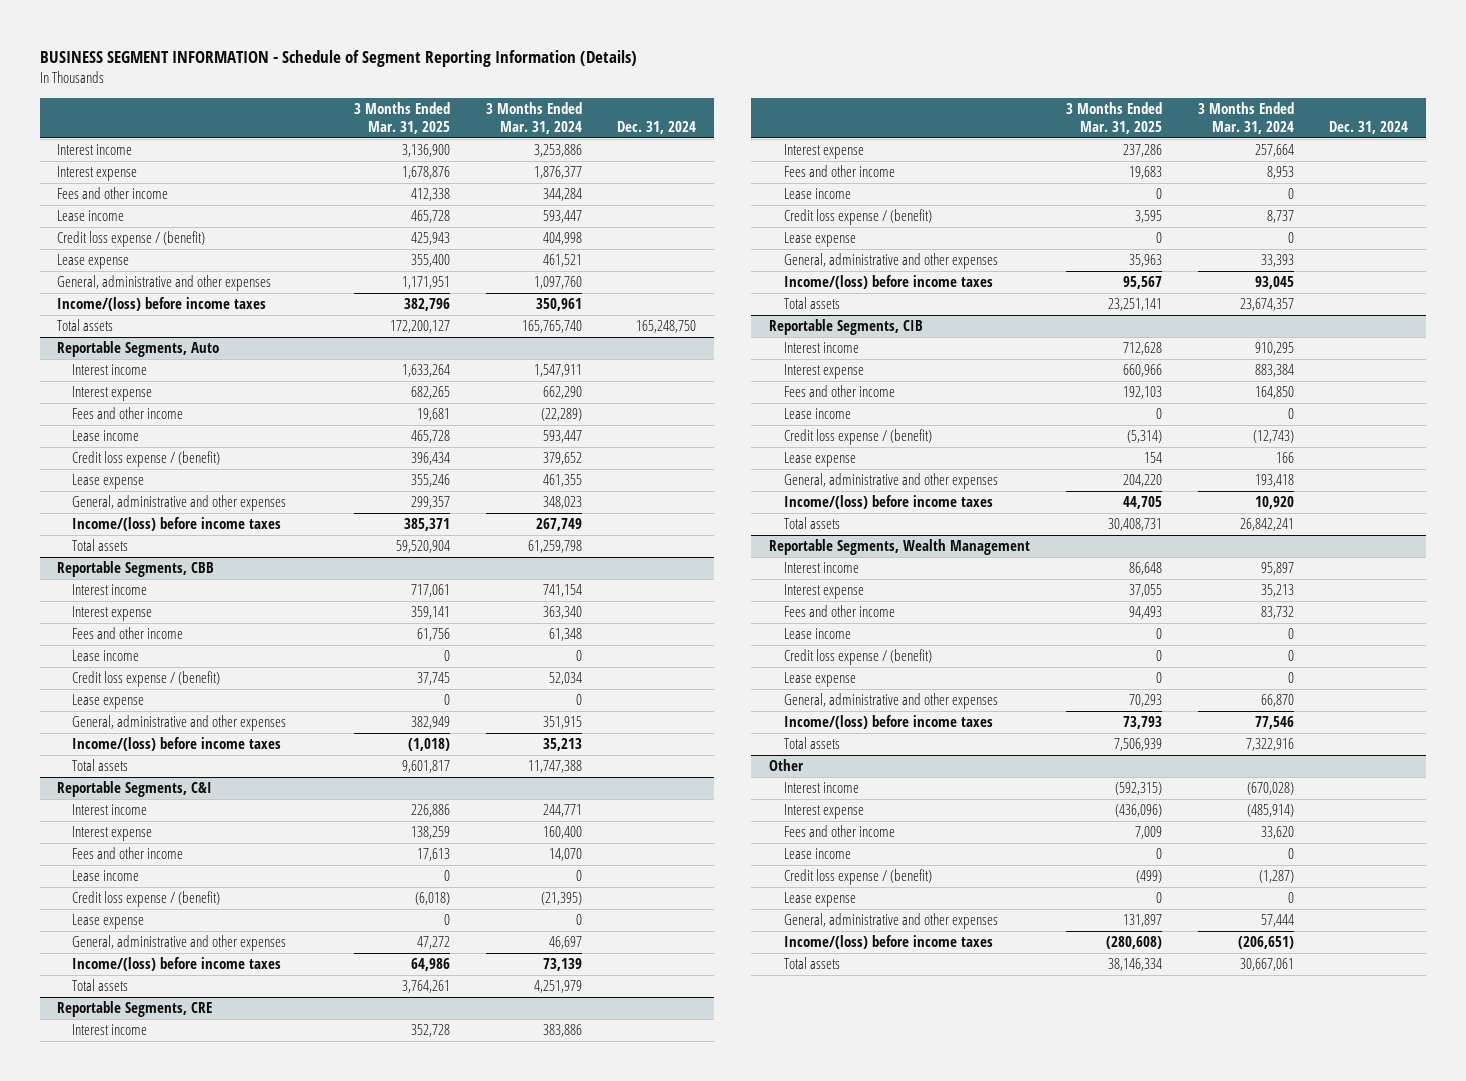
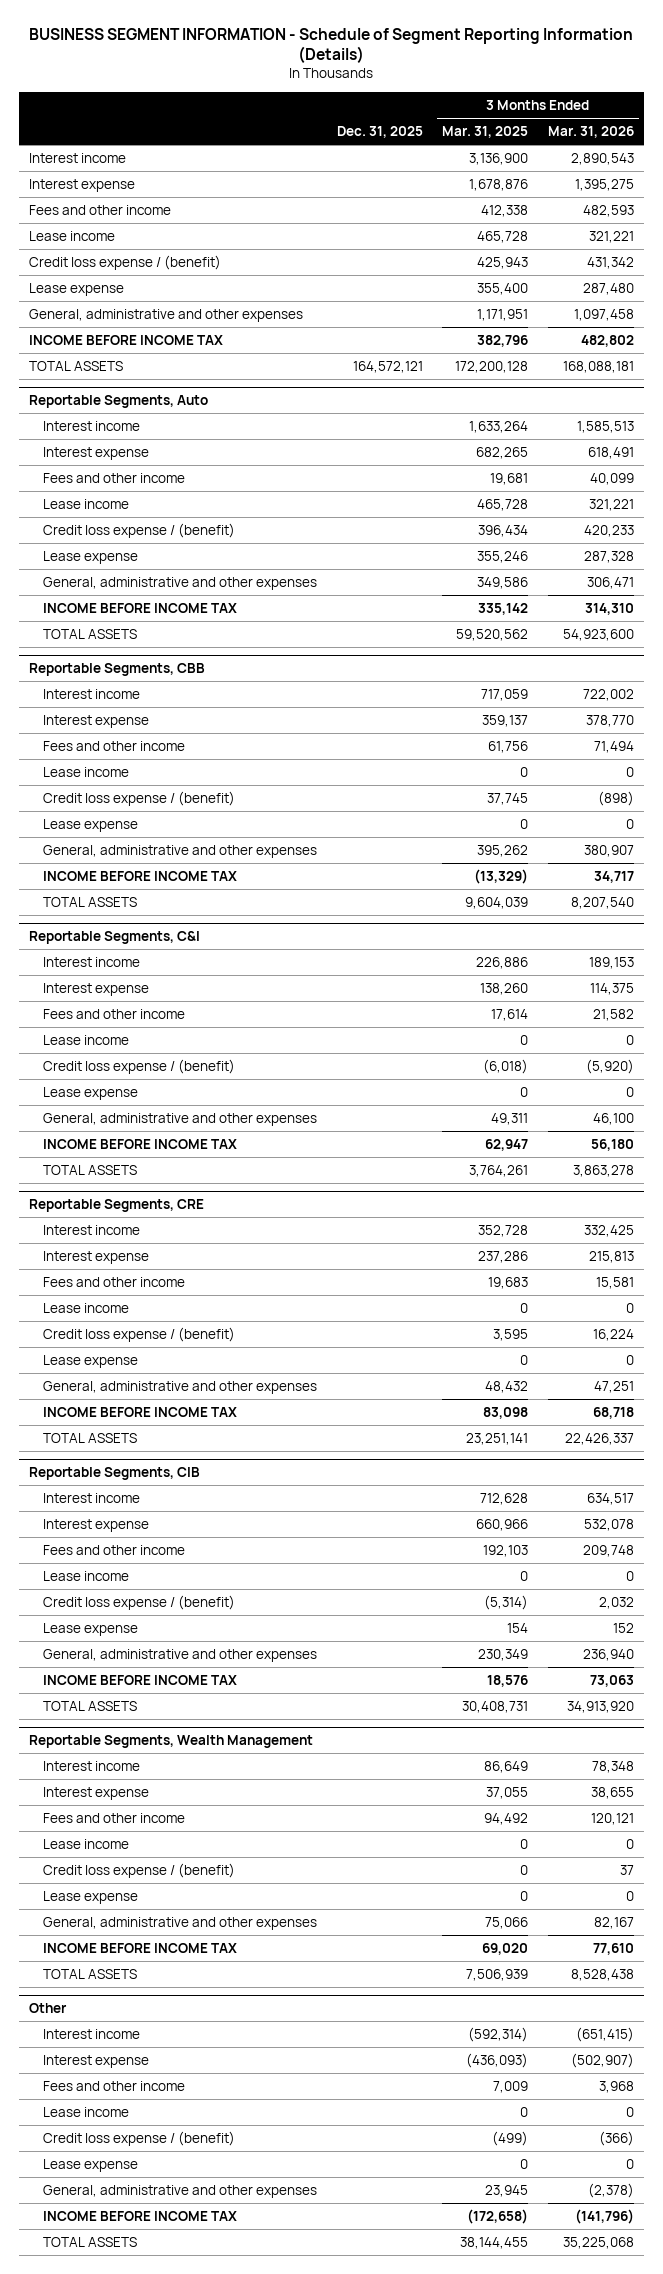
[485,102,582,134] 3 Months Ended Mar. 31, 2024 -> none
[617,120,697,134] Dec. 31, 2024 -> none
none -> [336,126,423,139] Dec. 31, 2025
none -> [547,126,634,139] Mar. 31, 2026
[57,297,267,312] Income/(loss) before income taxes -> [28,335,223,346] INCOME BEFORE INCOME TAX
[57,319,114,332] Total assets -> [28,361,123,372] TOTAL ASSETS
[390,320,451,334] 172,200,127 -> [455,361,529,374] 172,200,128
[411,496,451,510] 299,357 -> [477,577,529,590] 349,586
[72,517,282,532] Income/(loss) before income taxes -> [43,603,238,614] INCOME BEFORE INCOME TAX
[404,518,451,532] 385,371 -> [478,603,529,616] 335,142
[72,539,129,552] Total assets -> [43,629,138,640] TOTAL ASSETS
[396,540,451,554] 59,520,904 -> [456,629,529,642] 59,520,562
[411,584,451,598] 717,061 -> [481,689,529,702] 717,059
[411,606,451,620] 359,141 -> [482,715,529,728] 359,137
[411,716,451,730] 382,949 -> [477,845,529,858] 395,262
[72,737,282,752] Income/(loss) before income taxes -> [43,871,238,882] INCOME BEFORE INCOME TAX
[408,738,451,752] (1,018) -> [474,869,529,885] (13,329)
[72,759,129,772] Total assets -> [43,897,138,908] TOTAL ASSETS
[402,760,451,774] 9,601,817 -> [465,897,529,910] 9,604,039
[411,826,451,840] 138,259 -> [480,983,529,996] 138,260
[417,848,451,862] 17,613 -> [491,1009,529,1022] 17,614
[417,936,451,950] 47,272 -> [491,1113,529,1126] 49,311
[72,957,282,972] Income/(loss) before income taxes -> [43,1139,238,1150] INCOME BEFORE INCOME TAX
[411,958,451,972] 64,986 -> [485,1139,529,1152] 62,947
[72,979,129,992] Total assets -> [43,1165,138,1176] TOTAL ASSETS
[1128,254,1162,268] 35,963 -> [485,1381,529,1394] 48,432
[783,275,993,290] Income/(loss) before income taxes -> [43,1407,238,1418] INCOME BEFORE INCOME TAX
[1122,276,1162,290] 95,567 -> [483,1407,529,1420] 83,098
[783,297,840,310] Total assets -> [43,1433,138,1444] TOTAL ASSETS
[1122,474,1162,488] 204,220 -> [478,1649,529,1662] 230,349
[783,495,993,510] Income/(loss) before income taxes -> [43,1675,238,1686] INCOME BEFORE INCOME TAX
[1122,496,1162,510] 44,705 -> [487,1675,529,1688] 18,576
[783,517,840,530] Total assets -> [43,1701,138,1712] TOTAL ASSETS
[1128,562,1162,576] 86,648 -> [484,1761,529,1774] 86,649
[1128,606,1162,620] 94,493 -> [484,1813,529,1826] 94,492
[1128,694,1162,708] 70,293 -> [485,1917,529,1930] 75,066
[783,715,993,730] Income/(loss) before income taxes -> [43,1943,238,1954] INCOME BEFORE INCOME TAX
[1122,716,1162,730] 73,793 -> [482,1943,529,1956] 69,020
[783,737,840,750] Total assets -> [43,1969,138,1980] TOTAL ASSETS
[1114,782,1162,796] (592,315) -> [468,2027,529,2043] (592,314)
[1114,804,1162,818] (436,096) -> [466,2053,529,2069] (436,093)
[1122,914,1162,928] 131,897 -> [485,2185,529,2198] 23,945
[783,935,993,950] Income/(loss) before income taxes -> [43,2211,238,2222] INCOME BEFORE INCOME TAX
[1105,936,1162,950] (280,608) -> [467,2209,529,2225] (172,658)
[783,957,840,970] Total assets -> [43,2237,138,2248] TOTAL ASSETS
[1107,958,1162,972] 38,146,334 -> [460,2237,529,2250] 38,144,455

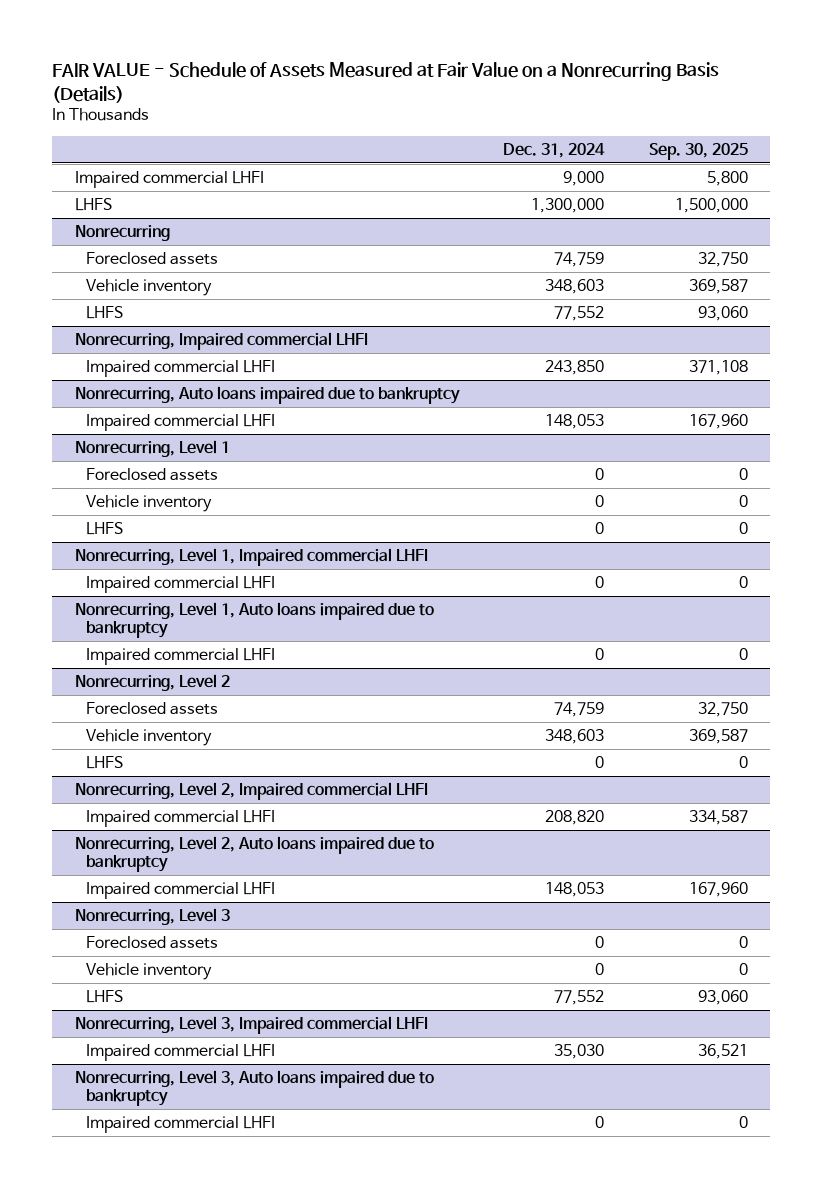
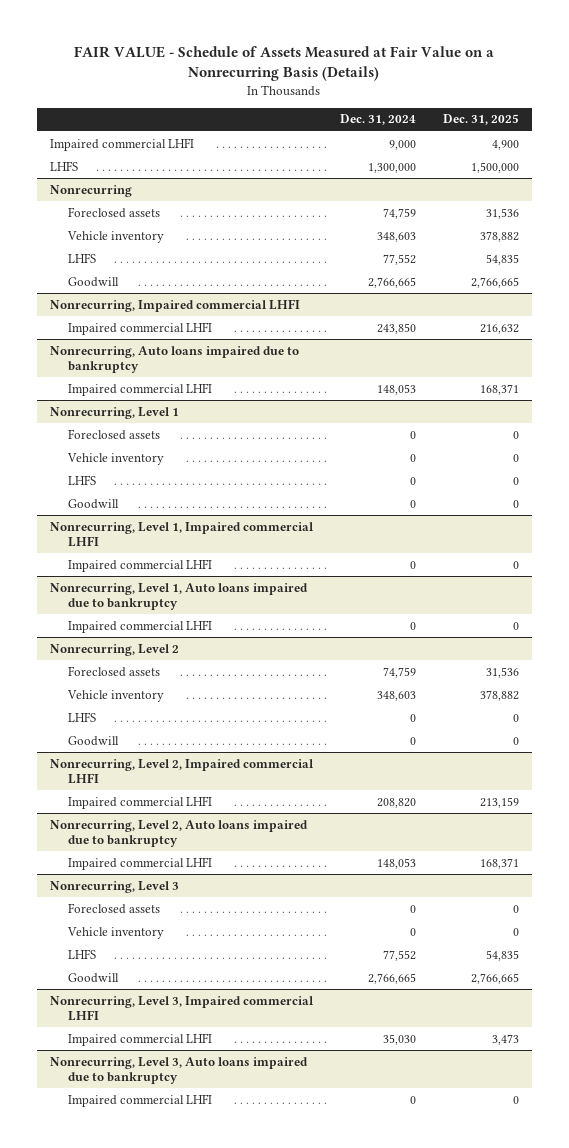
[648,142,748,160] Sep. 30, 2025 -> none
none -> [442,114,519,126] Dec. 31, 2025
none -> [67,276,119,287] Goodwill
none -> [67,498,119,509] Goodwill
none -> [67,735,119,746] Goodwill
none -> [67,972,119,983] Goodwill

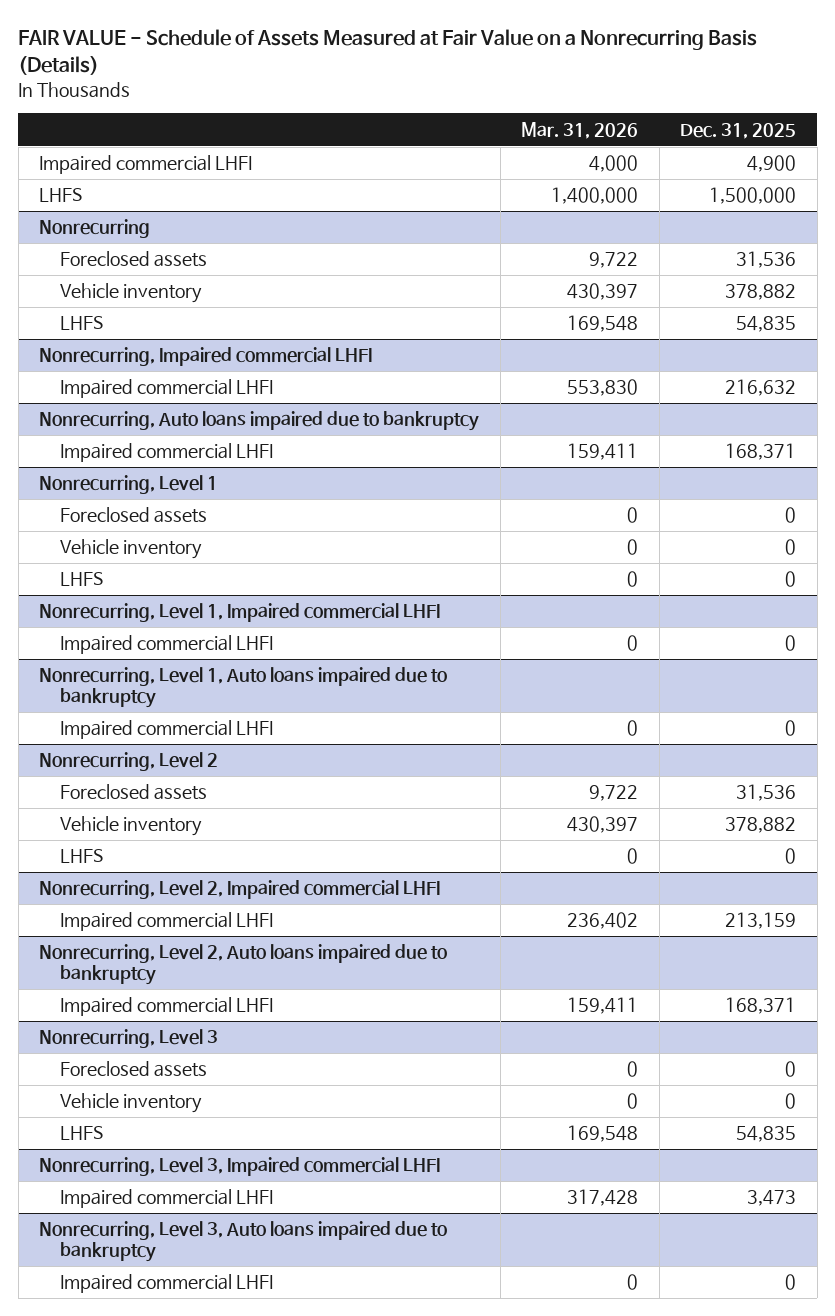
[339,114,416,126] Dec. 31, 2024 -> none
none -> [521,121,639,139] Mar. 31, 2026
[67,276,119,287] Goodwill -> none
[67,498,119,509] Goodwill -> none
[67,735,119,746] Goodwill -> none
[67,972,119,983] Goodwill -> none

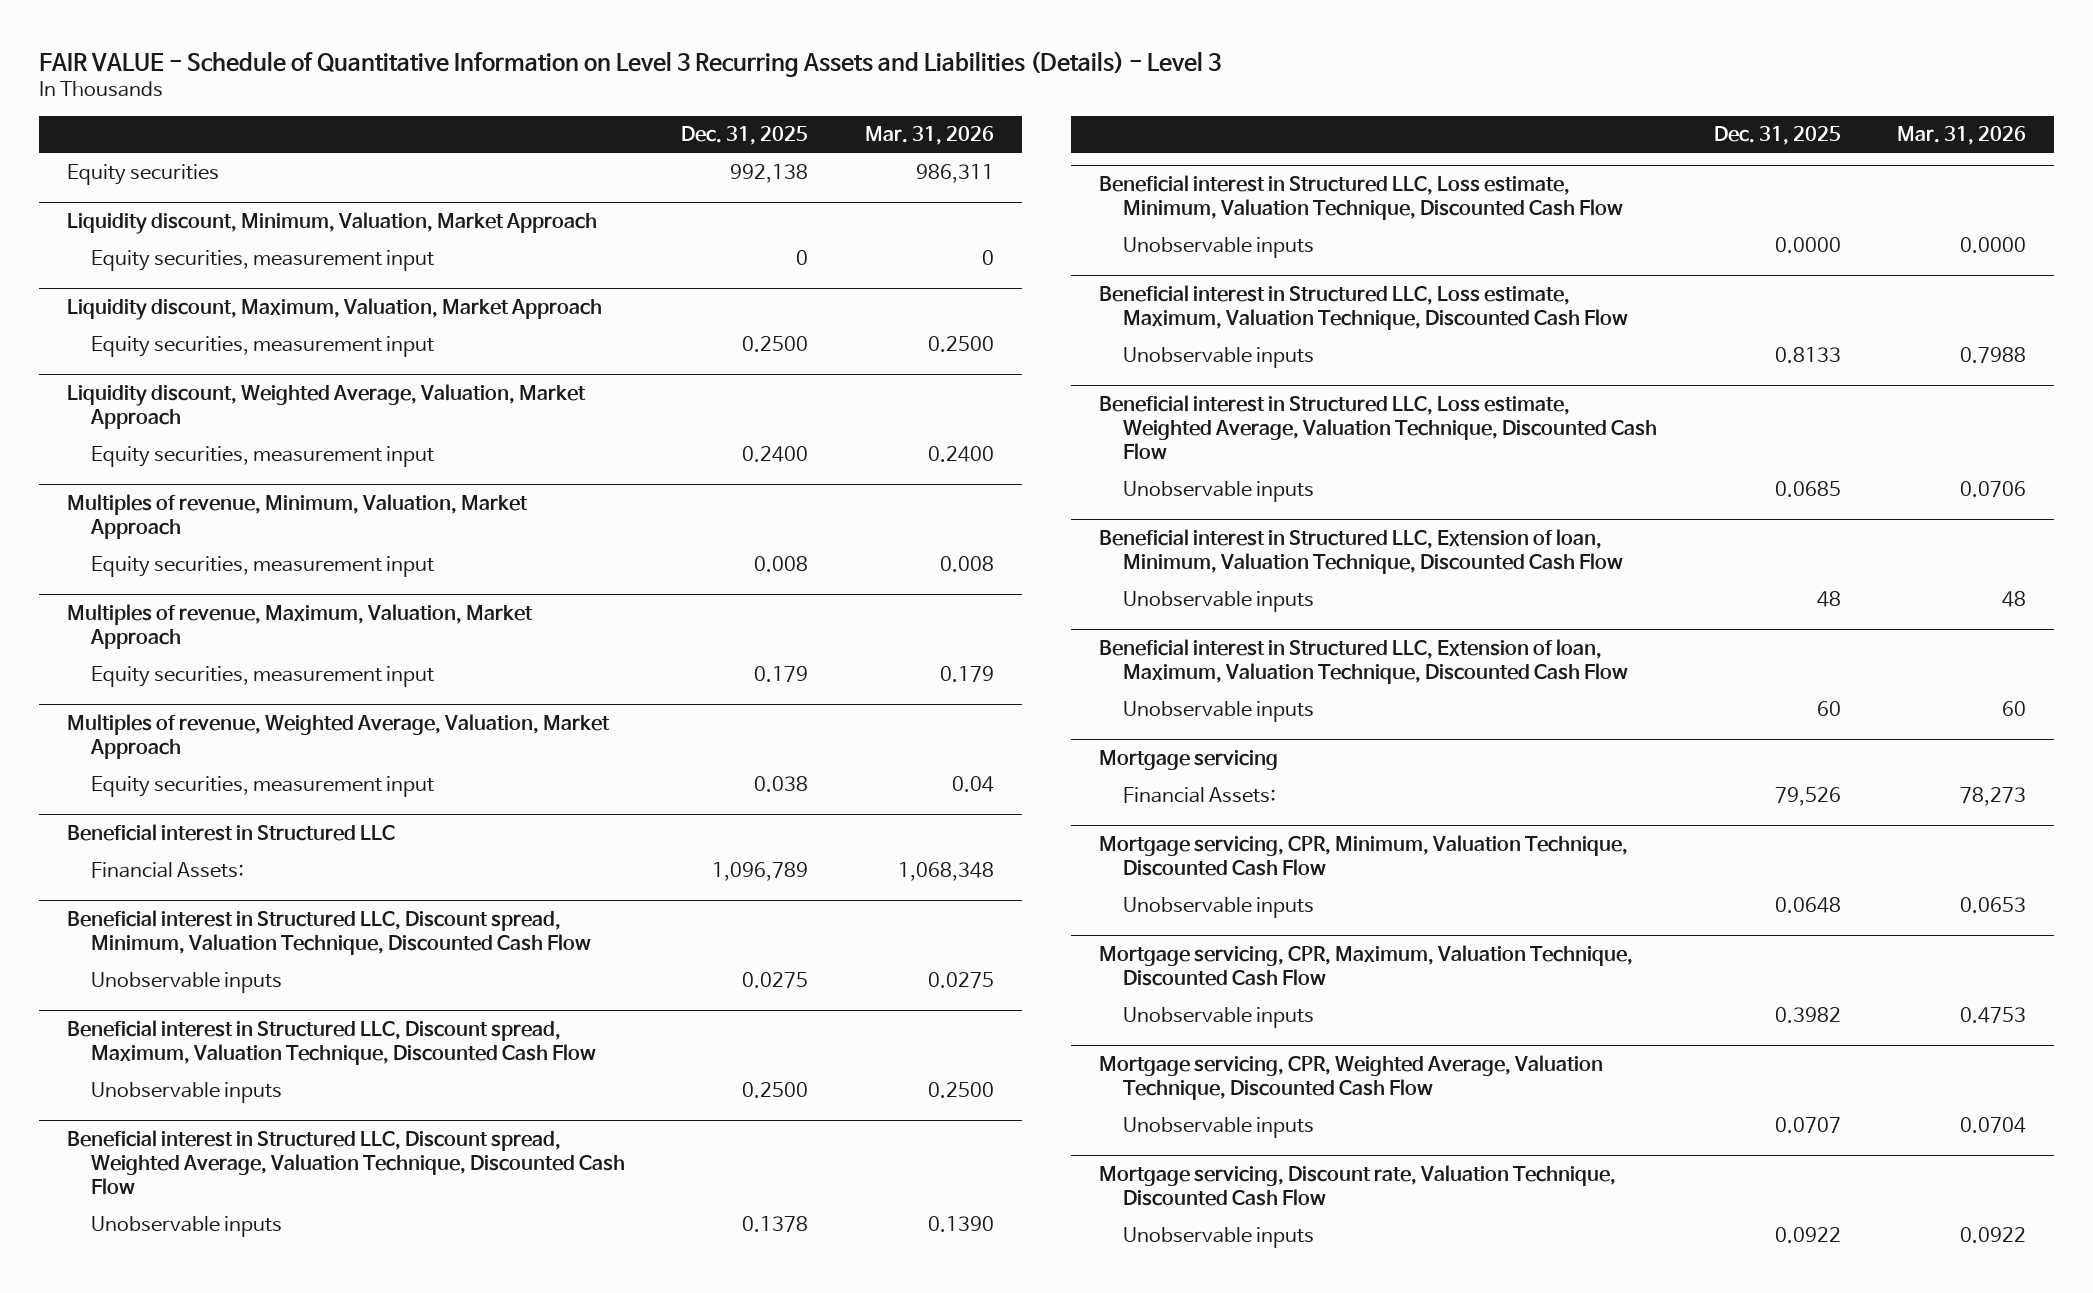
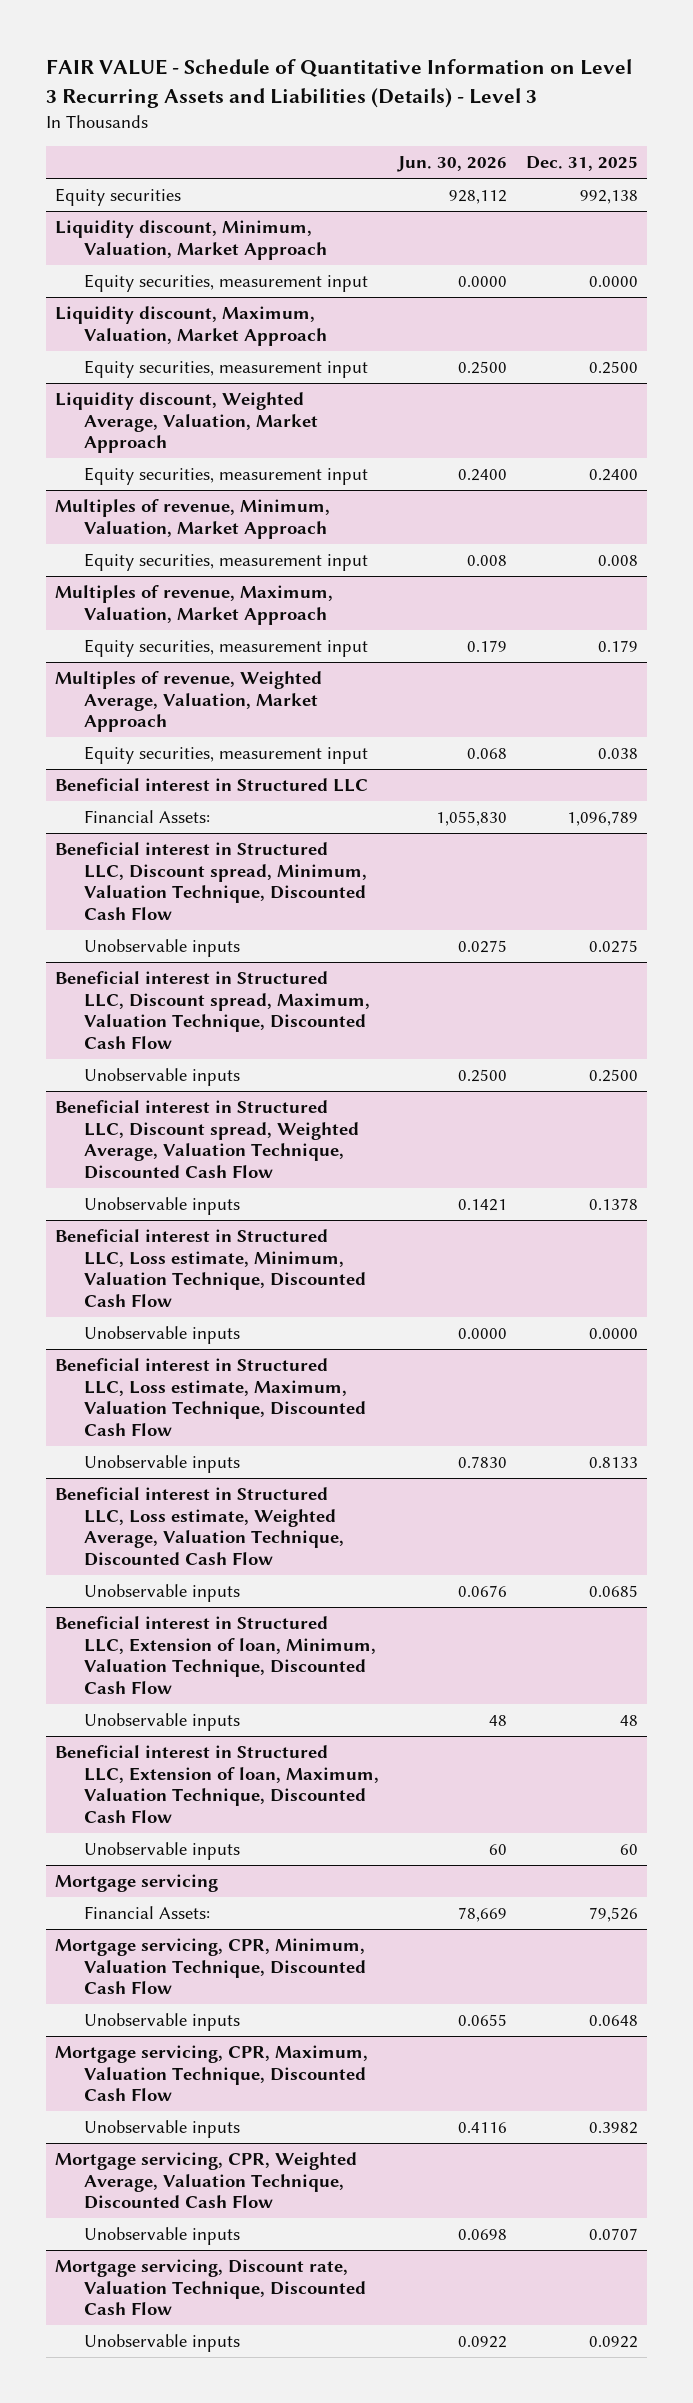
[864,126,994,146] Mar. 31, 2026 -> none
none -> [396,156,507,173] Jun. 30, 2026
[796,250,809,266] 0 -> [588,275,638,287] 0.0000

